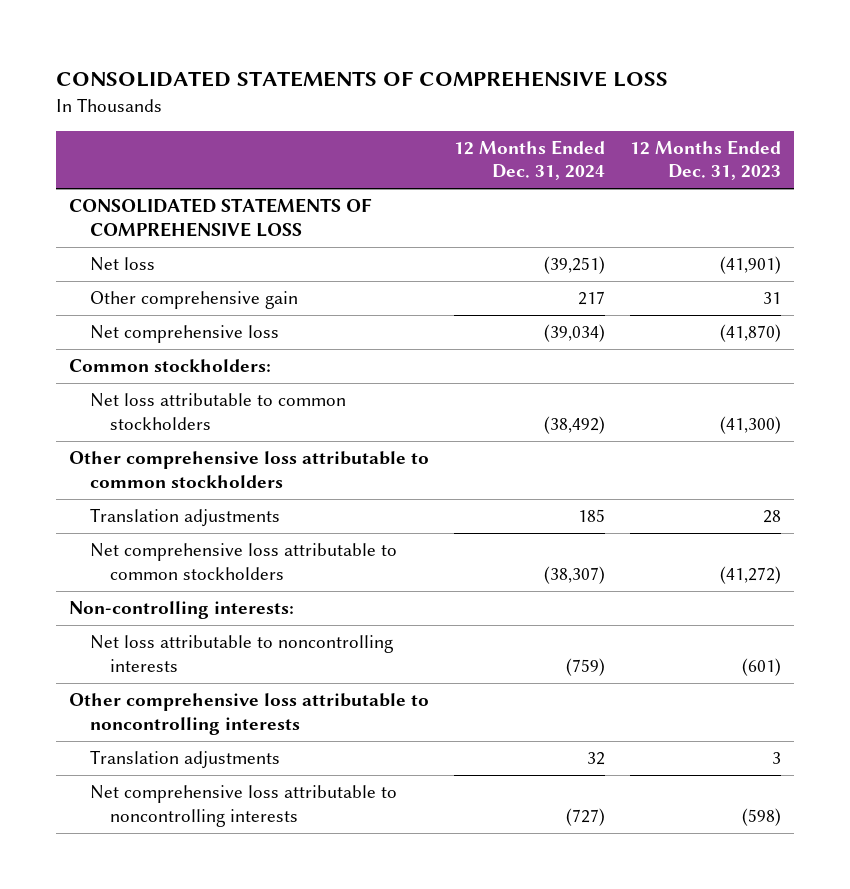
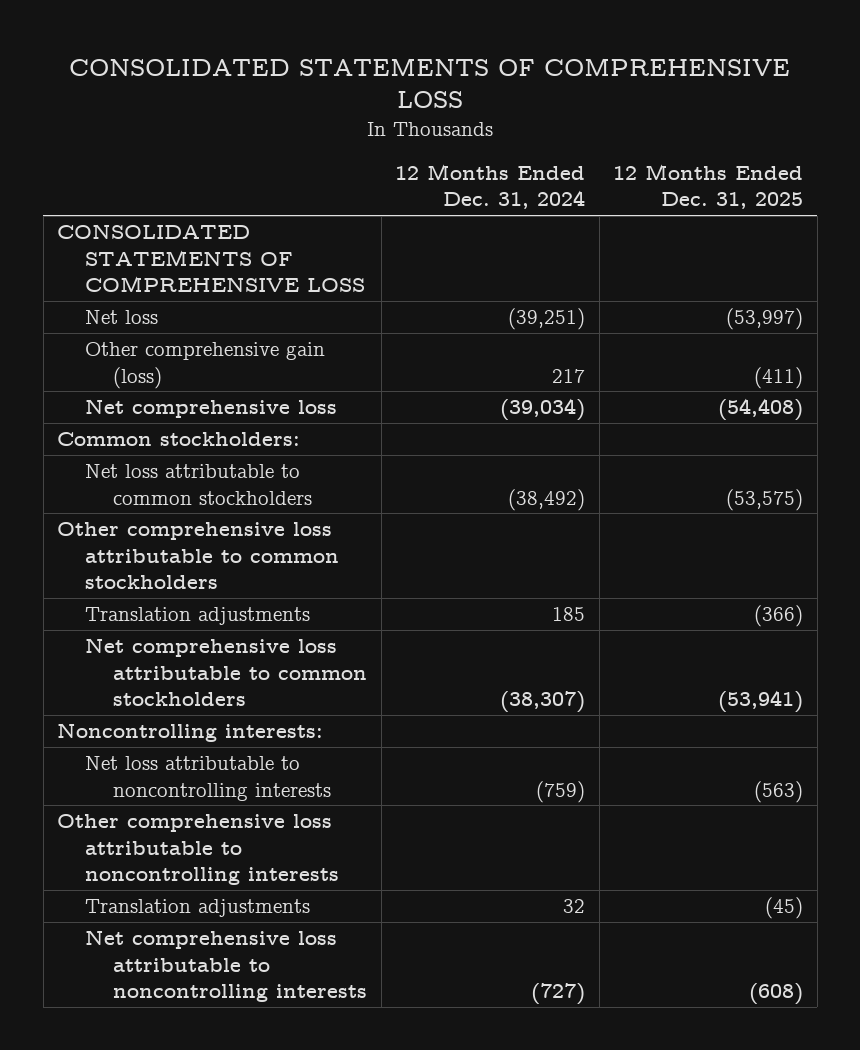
[630,139,782,181] 12 Months Ended Dec. 31, 2023 -> none
none -> [613,164,804,210] 12 Months Ended Dec. 31, 2025
[89,291,298,310] Other comprehensive gain -> [85,342,326,389] Other comprehensive gain (loss)
[68,601,294,620] Non-controlling interests: -> [57,723,324,743] Noncontrolling interests:

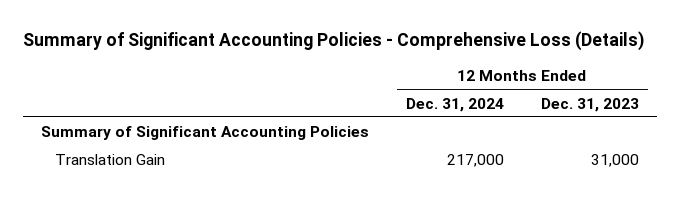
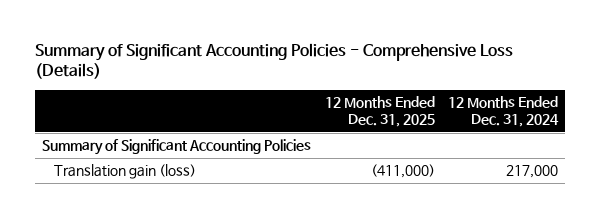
[540,97,639,112] Dec. 31, 2023 -> none
none -> [324,95,435,127] 12 Months Ended Dec. 31, 2025
[55,154,166,166] Translation Gain -> [53,164,196,180] Translation gain (loss)

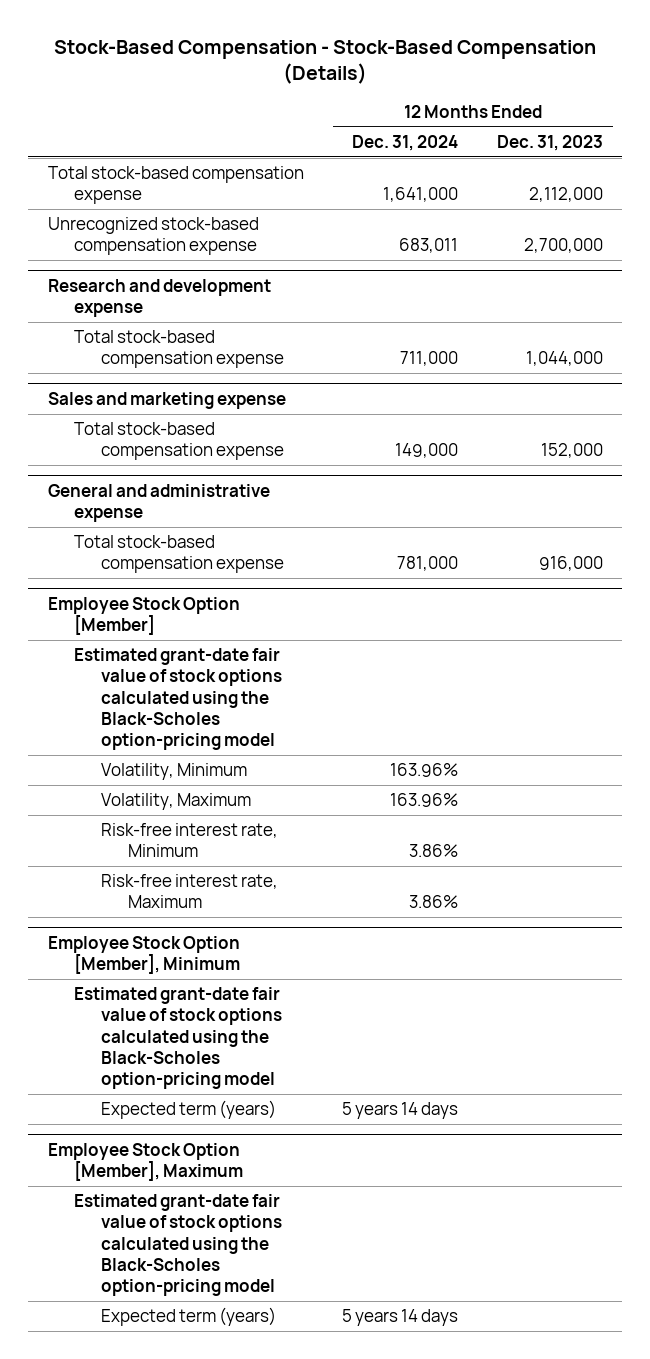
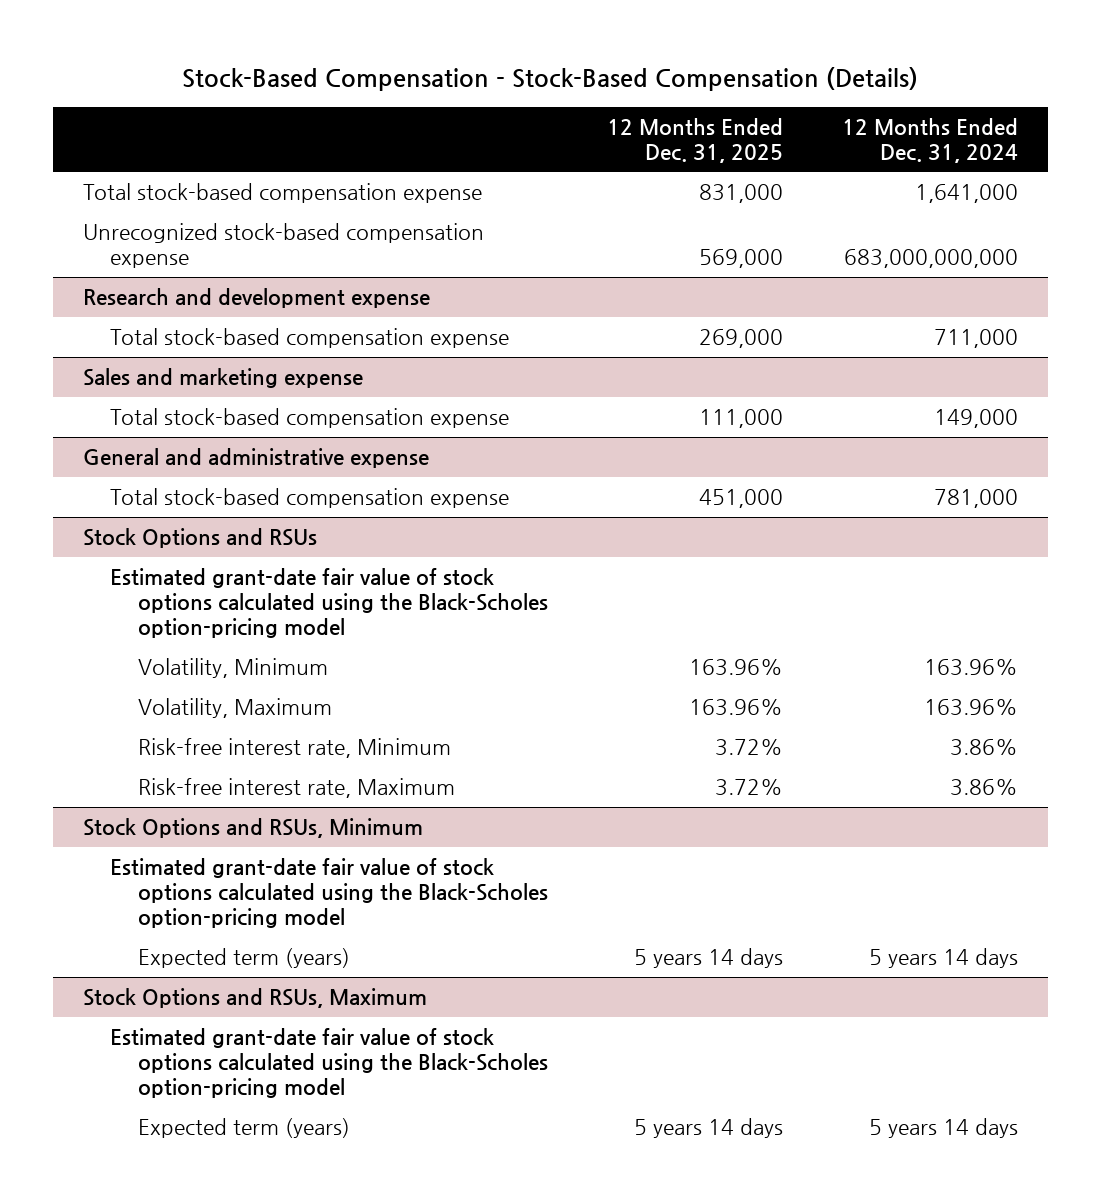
[496,135,603,152] Dec. 31, 2023 -> none
none -> [606,117,783,163] 12 Months Ended Dec. 31, 2025
[399,238,459,254] 683,011 -> [843,249,1018,269] 683,000,000,000
[47,596,240,636] Employee Stock Option [Member] -> none
none -> [82,528,317,549] Stock Options and RSUs
[47,935,241,975] Employee Stock Option [Member], Minimum -> none
none -> [82,818,423,839] Stock Options and RSUs, Minimum
[47,1142,244,1182] Employee Stock Option [Member], Maximum -> none
none -> [82,988,427,1009] Stock Options and RSUs, Maximum

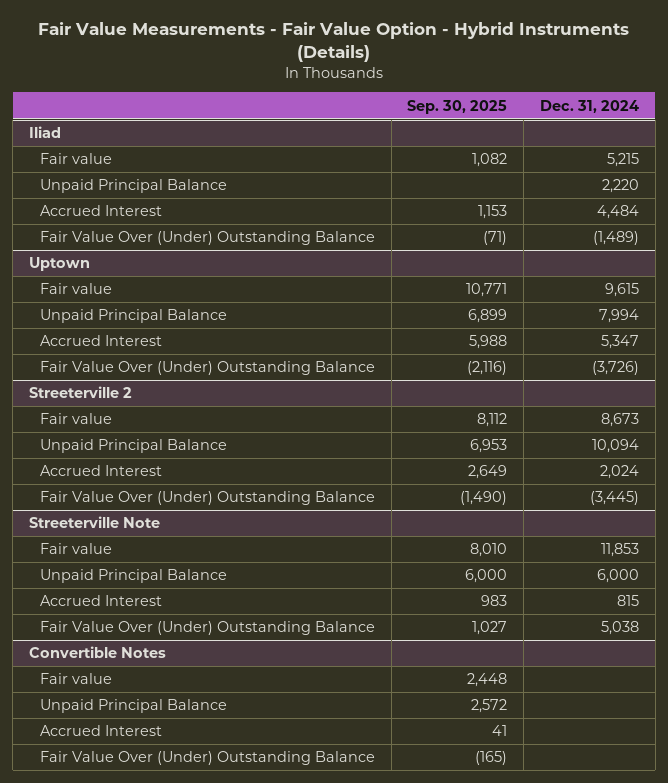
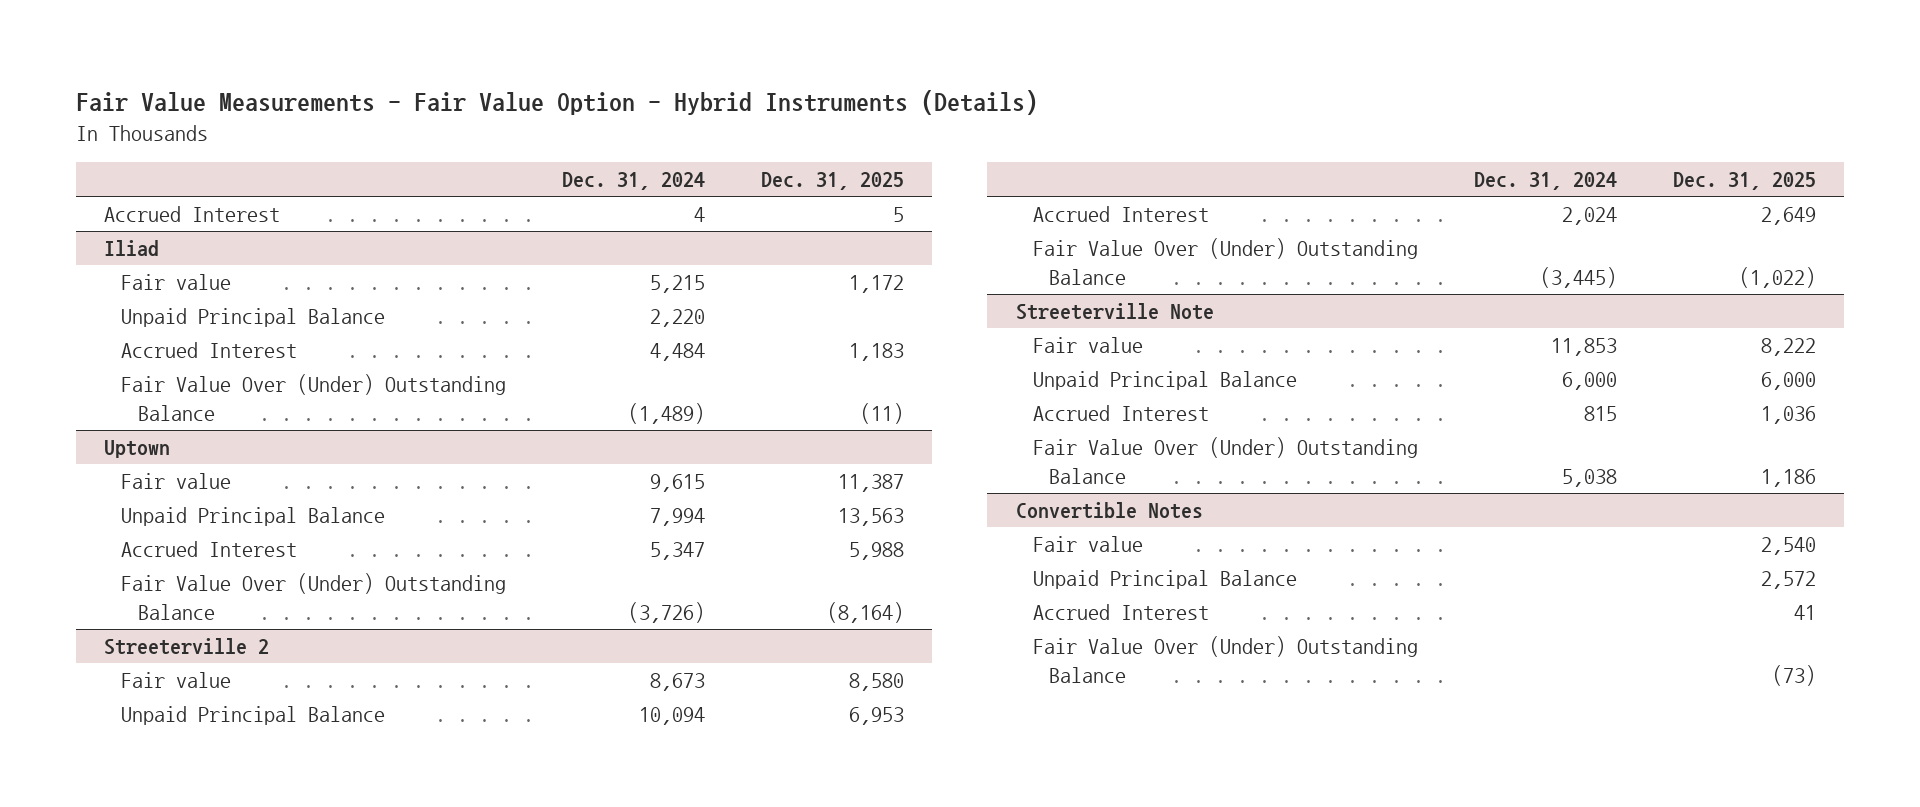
[407,99,508,114] Sep. 30, 2025 -> none
none -> [761,171,905,190] Dec. 31, 2025
none -> [103,206,280,223] Accrued Interest

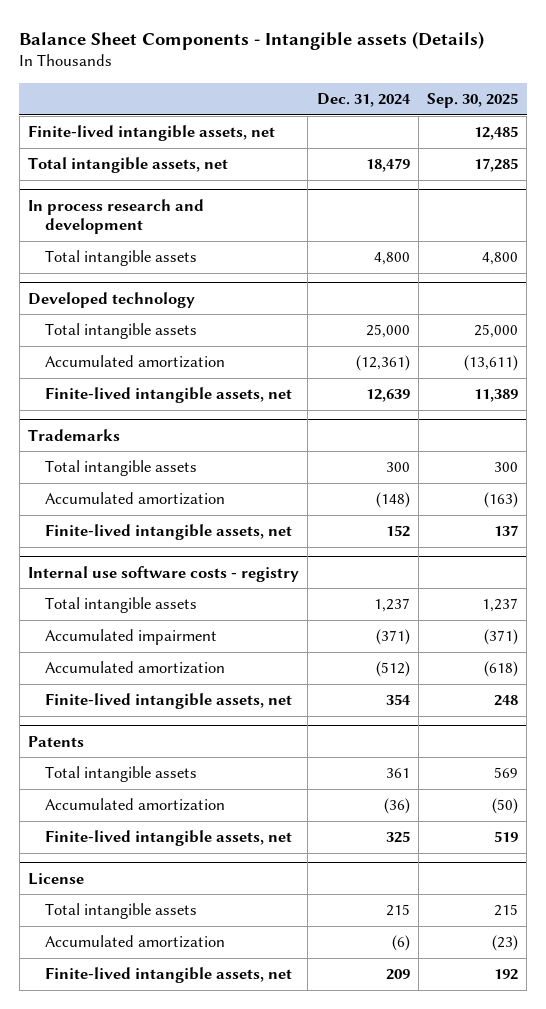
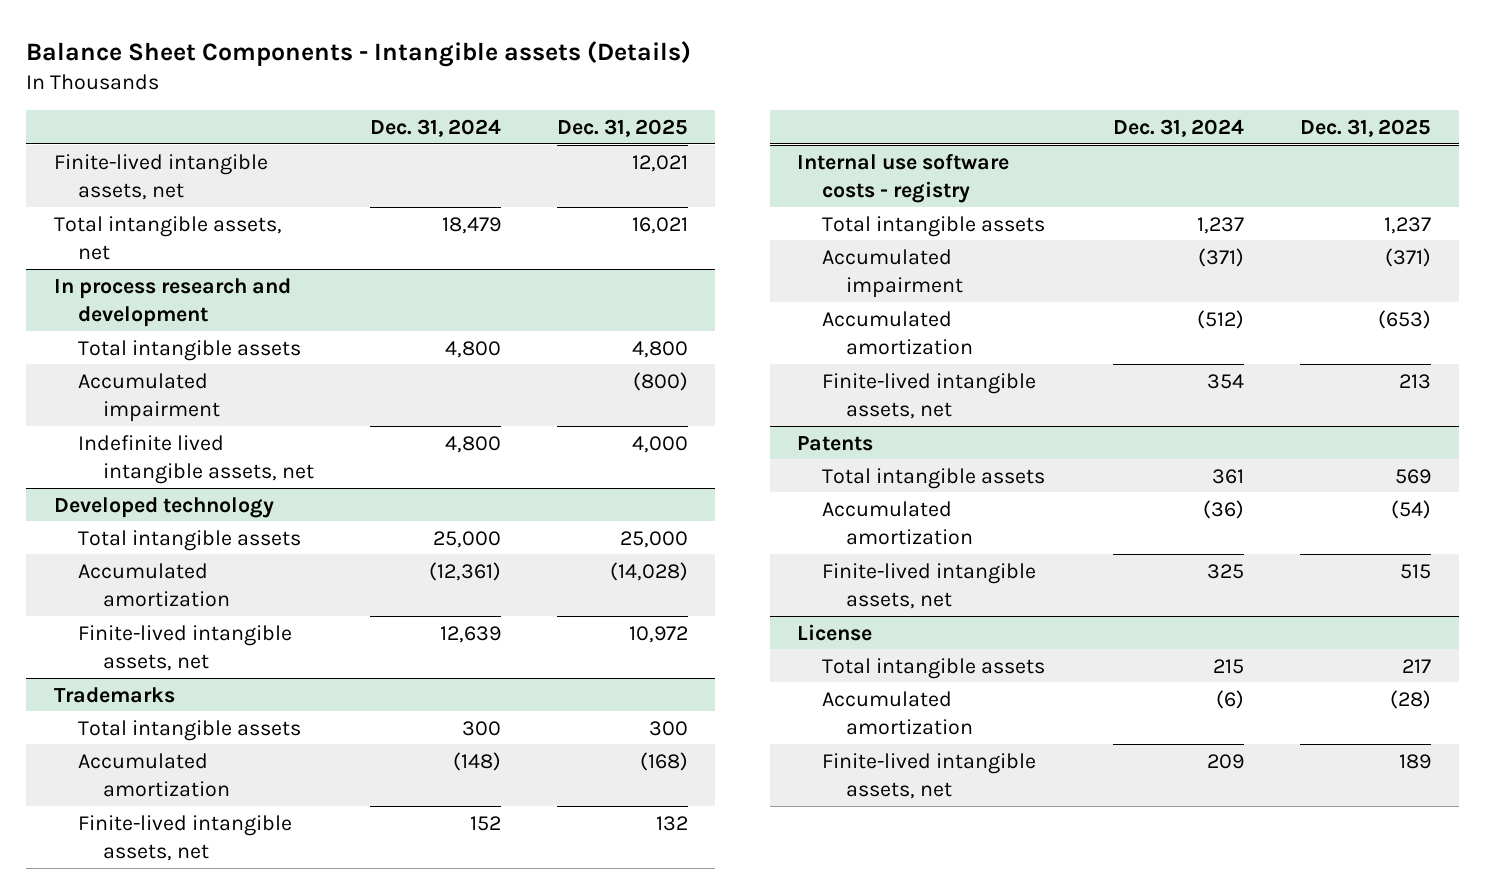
[427,93,519,109] Sep. 30, 2025 -> none
none -> [556,119,688,138] Dec. 31, 2025
none -> [78,372,220,422] Accumulated impairment
none -> [78,434,314,484] Indefinite lived intangible assets, net

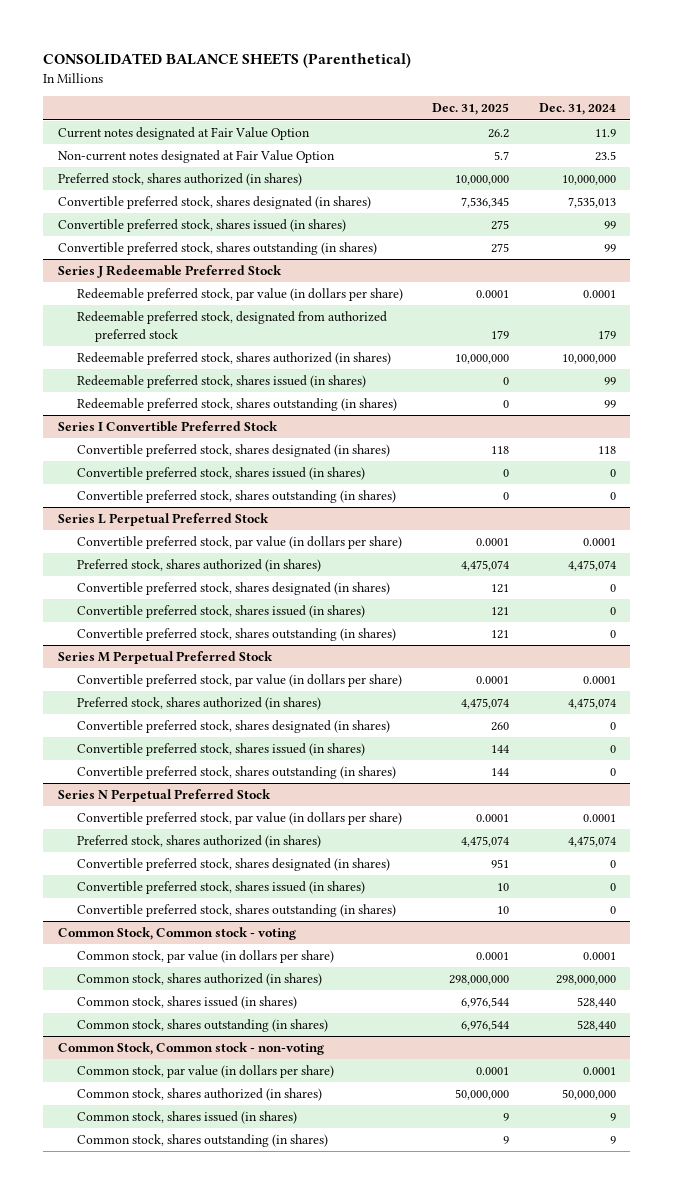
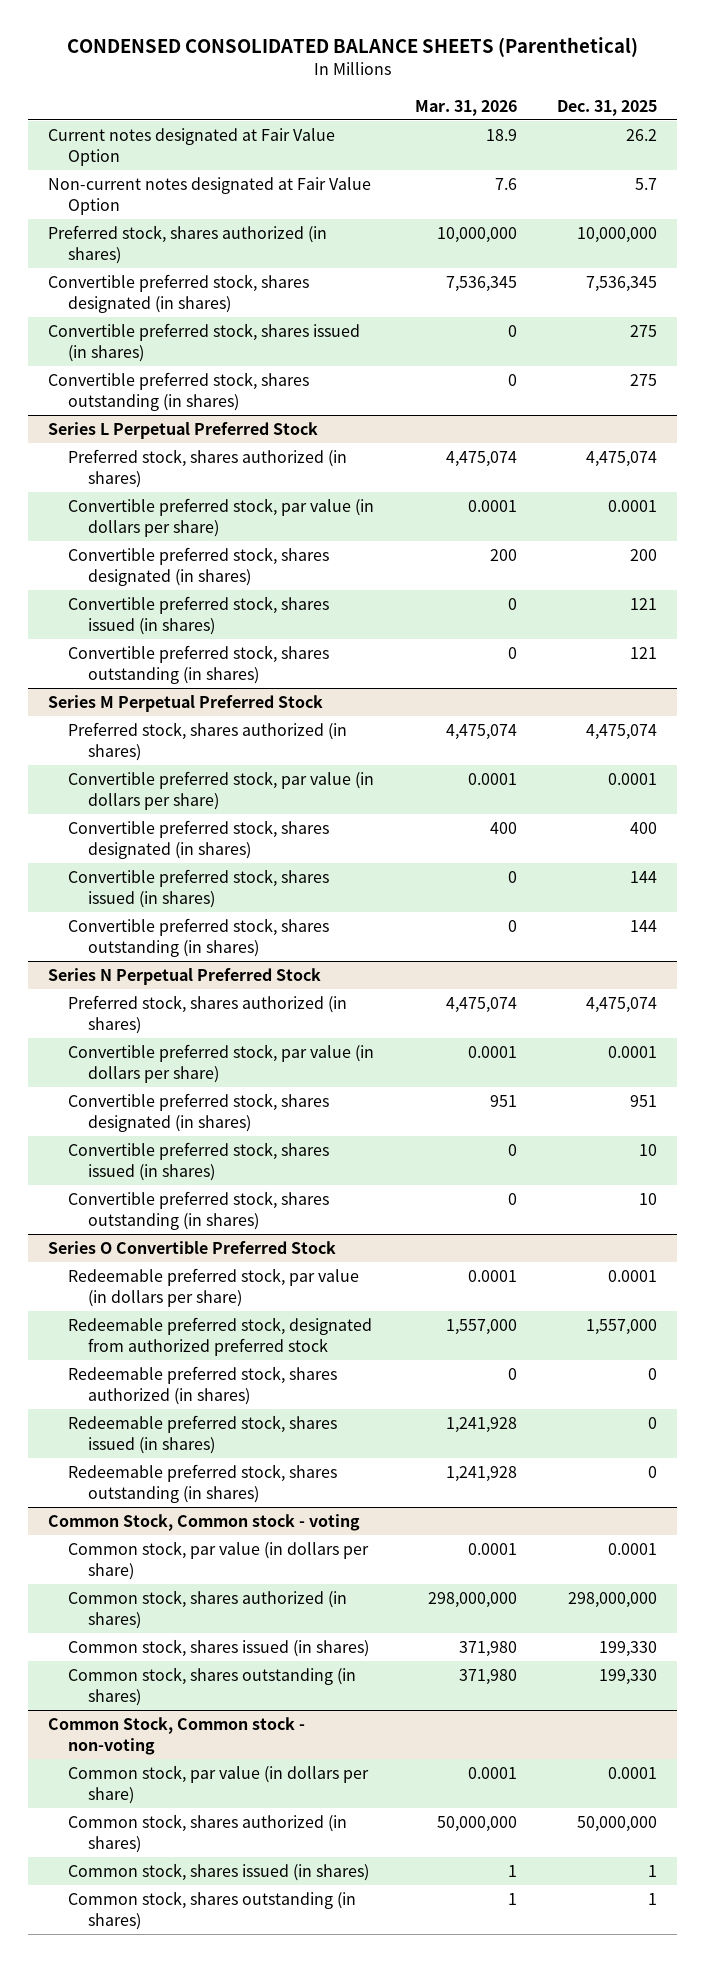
[43,53,412,69] CONSOLIDATED BALANCE SHEETS (Parenthetical) -> [66,37,638,58] CONDENSED CONSOLIDATED BALANCE SHEETS (Parenthetical)
[538,103,616,116] Dec. 31, 2024 -> none
none -> [414,99,517,116] Mar. 31, 2026
[58,265,283,279] Series J Redeemable Preferred Stock -> none
[76,288,403,302] Redeemable preferred stock, par value (in dollars per share) -> none
[76,311,387,342] Redeemable preferred stock, designated from authorized preferred stock -> none
[76,352,391,366] Redeemable preferred stock, shares authorized (in shares) -> none
[76,375,366,389] Redeemable preferred stock, shares issued (in shares) -> none
[76,398,397,412] Redeemable preferred stock, shares outstanding (in shares) -> none
[58,421,279,433] Series I Convertible Preferred Stock -> none
[76,444,390,458] Convertible preferred stock, shares designated (in shares) -> none
[76,467,365,481] Convertible preferred stock, shares issued (in shares) -> none
[76,490,396,504] Convertible preferred stock, shares outstanding (in shares) -> none
[76,536,402,550] Convertible preferred stock, par value (in dollars per share) -> [67,498,374,537] Convertible preferred stock, par value (in dollars per share)
[491,584,510,594] 121 -> [630,549,658,562] 200
[76,674,402,688] Convertible preferred stock, par value (in dollars per share) -> [67,771,374,810] Convertible preferred stock, par value (in dollars per share)
[491,722,510,732] 260 -> [630,822,658,835] 400
[76,812,402,826] Convertible preferred stock, par value (in dollars per share) -> [67,1044,374,1083] Convertible preferred stock, par value (in dollars per share)
none -> [48,1241,337,1255] Series O Convertible Preferred Stock
none -> [67,1268,359,1307] Redeemable preferred stock, par value (in dollars per share)
none -> [67,1317,372,1356] Redeemable preferred stock, designated from authorized preferred stock
none -> [67,1366,337,1405] Redeemable preferred stock, shares authorized (in shares)
none -> [67,1415,337,1454] Redeemable preferred stock, shares issued (in shares)
none -> [67,1464,337,1503] Redeemable preferred stock, shares outstanding (in shares)
[461,997,510,1009] 6,976,544 -> [599,1641,658,1658] 199,330
[461,1020,510,1032] 6,976,544 -> [599,1669,658,1686] 199,330
[503,1113,510,1122] 9 -> [648,1865,658,1878] 1
[503,1136,510,1145] 9 -> [648,1893,658,1906] 1

